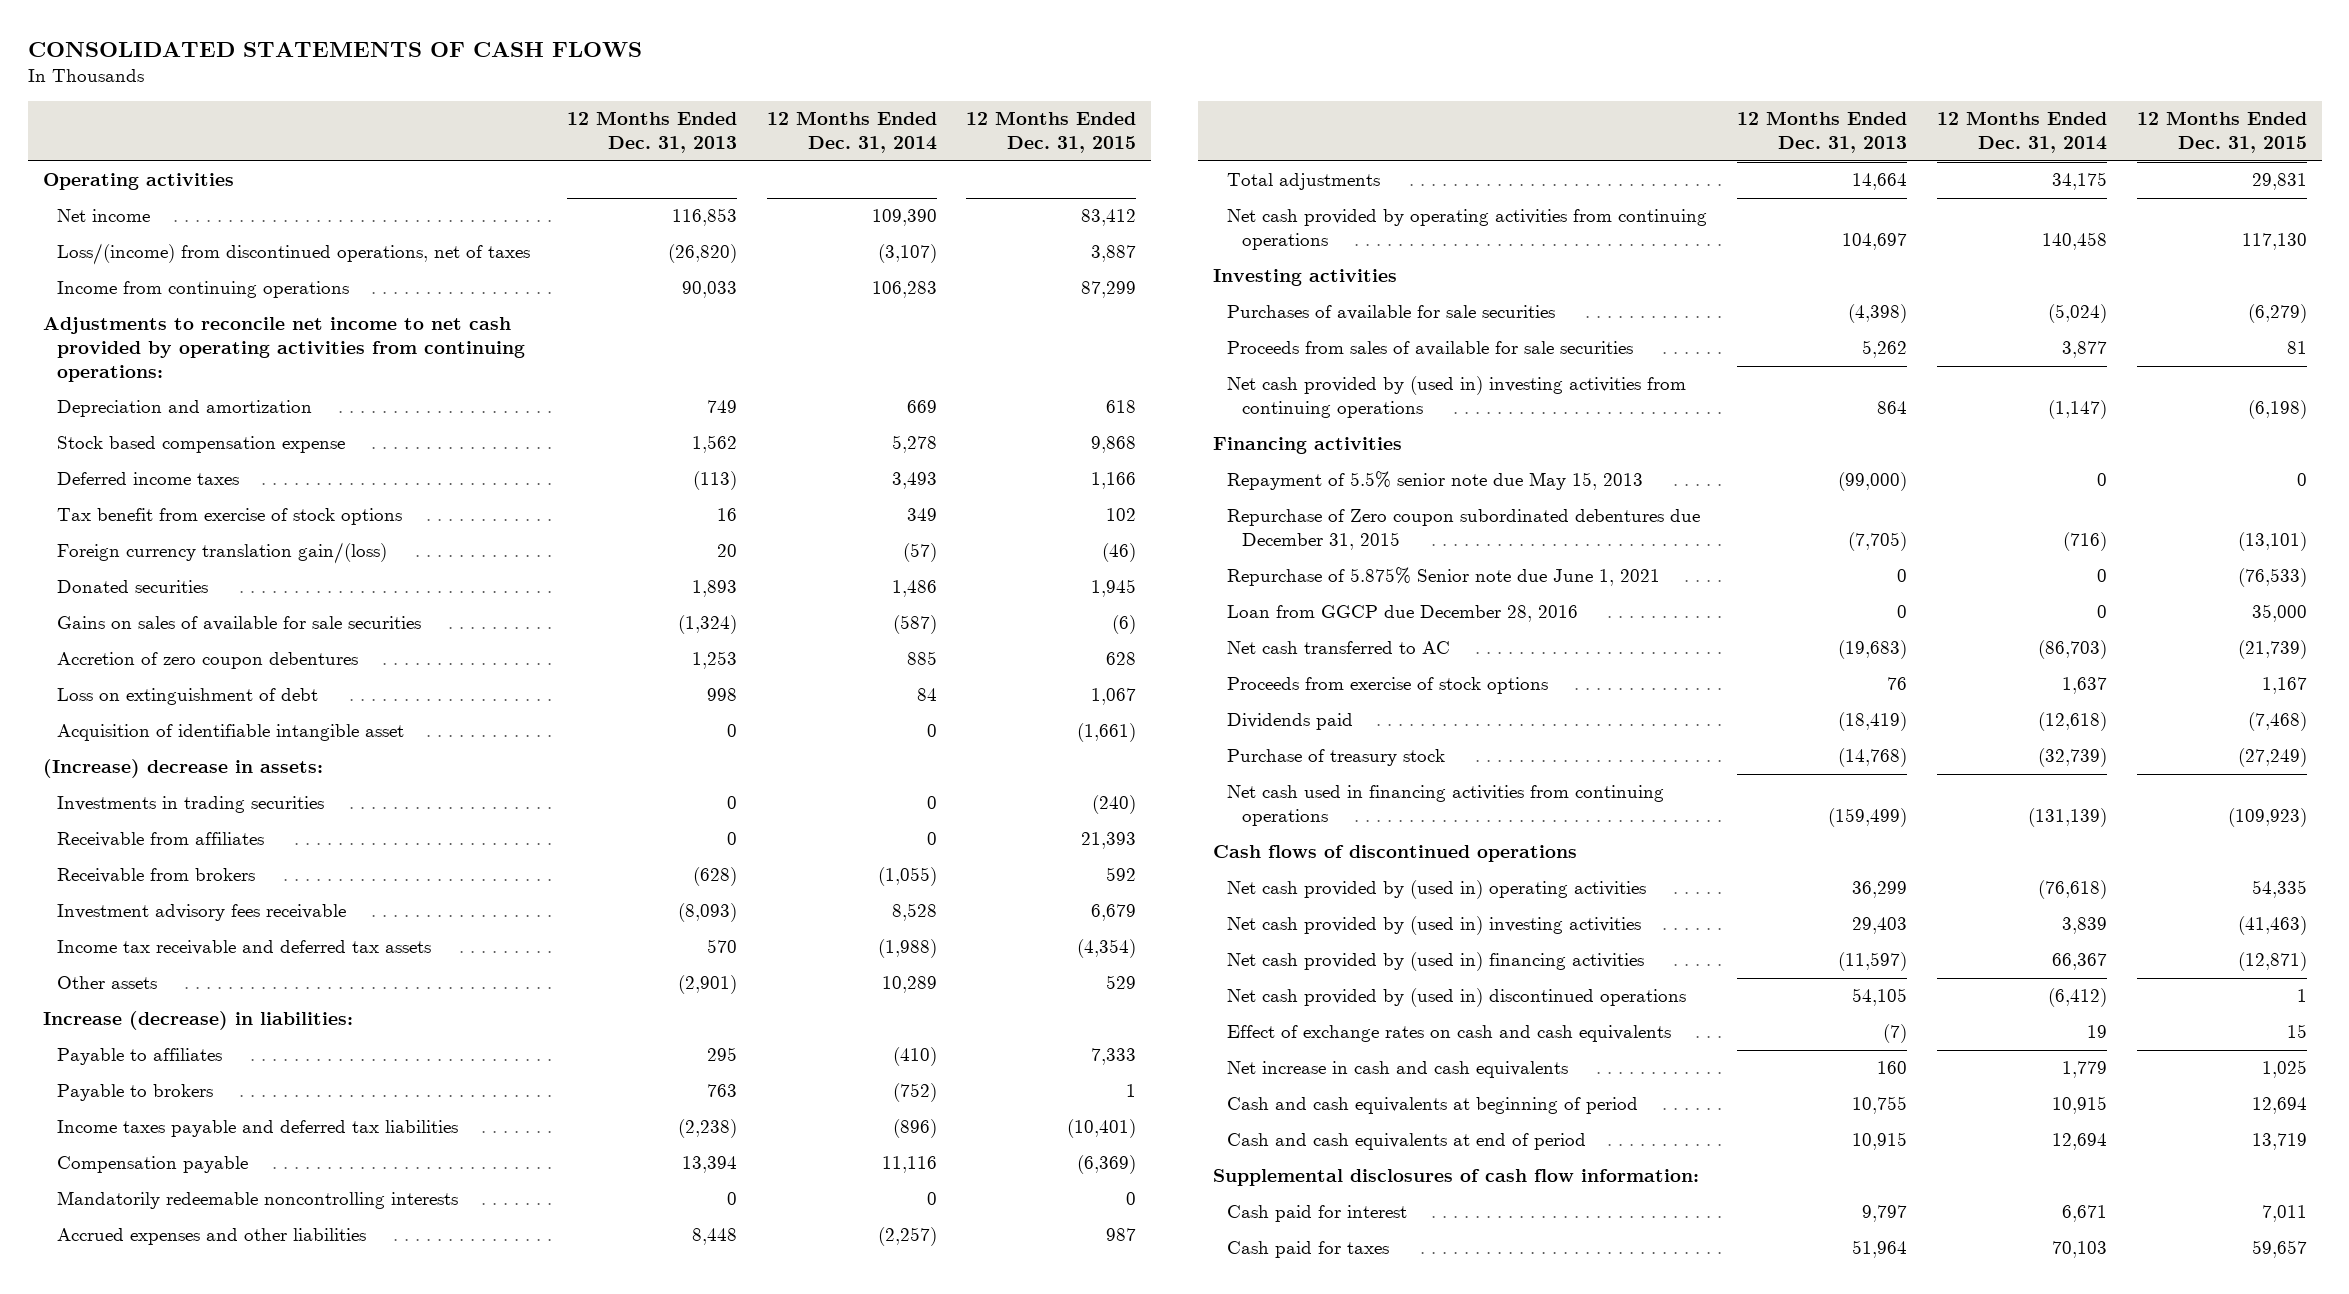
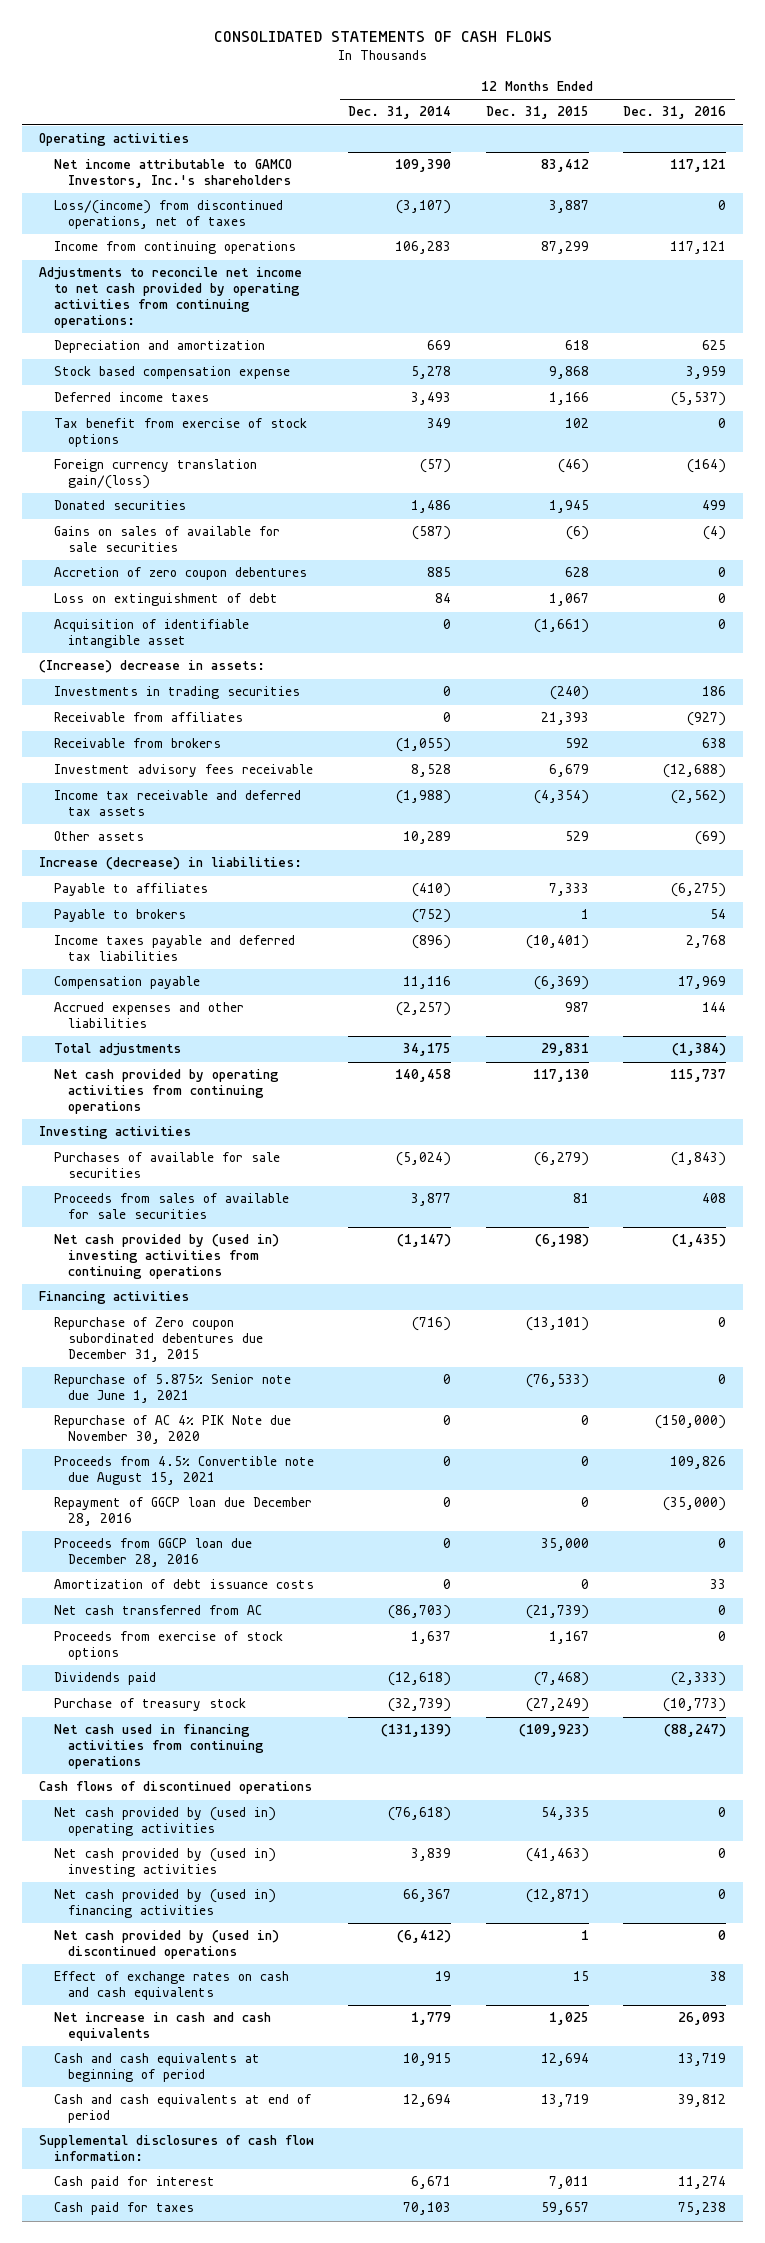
[566,111,737,154] 12 Months Ended Dec. 31, 2013 -> none
none -> [623,106,727,120] Dec. 31, 2016
[56,209,150,223] Net income -> [53,159,292,189] Net income attributable to GAMCO Investors, Inc.'s shareholders
[56,1191,458,1210] Mandatorily redeemable noncontrolling interests -> none
[1227,471,1644,491] Repayment of 5.5% senior note due May 15, 2013 -> none
none -> [53,1415,291,1445] Repurchase of AC 4% PIK Note due November 30, 2020
none -> [53,1456,314,1486] Proceeds from 4.5% Convertible note due August 15, 2021
none -> [53,1497,312,1527] Repayment of GGCP loan due December 28, 2016
[1227,605,1579,623] Loan from GGCP due December 28, 2016 -> [53,1538,252,1568] Proceeds from GGCP loan due December 28, 2016
none -> [53,1579,314,1590] Amortization of debt issuance costs
[1227,641,1451,655] Net cash transferred to AC -> [53,1605,262,1616] Net cash transferred from AC

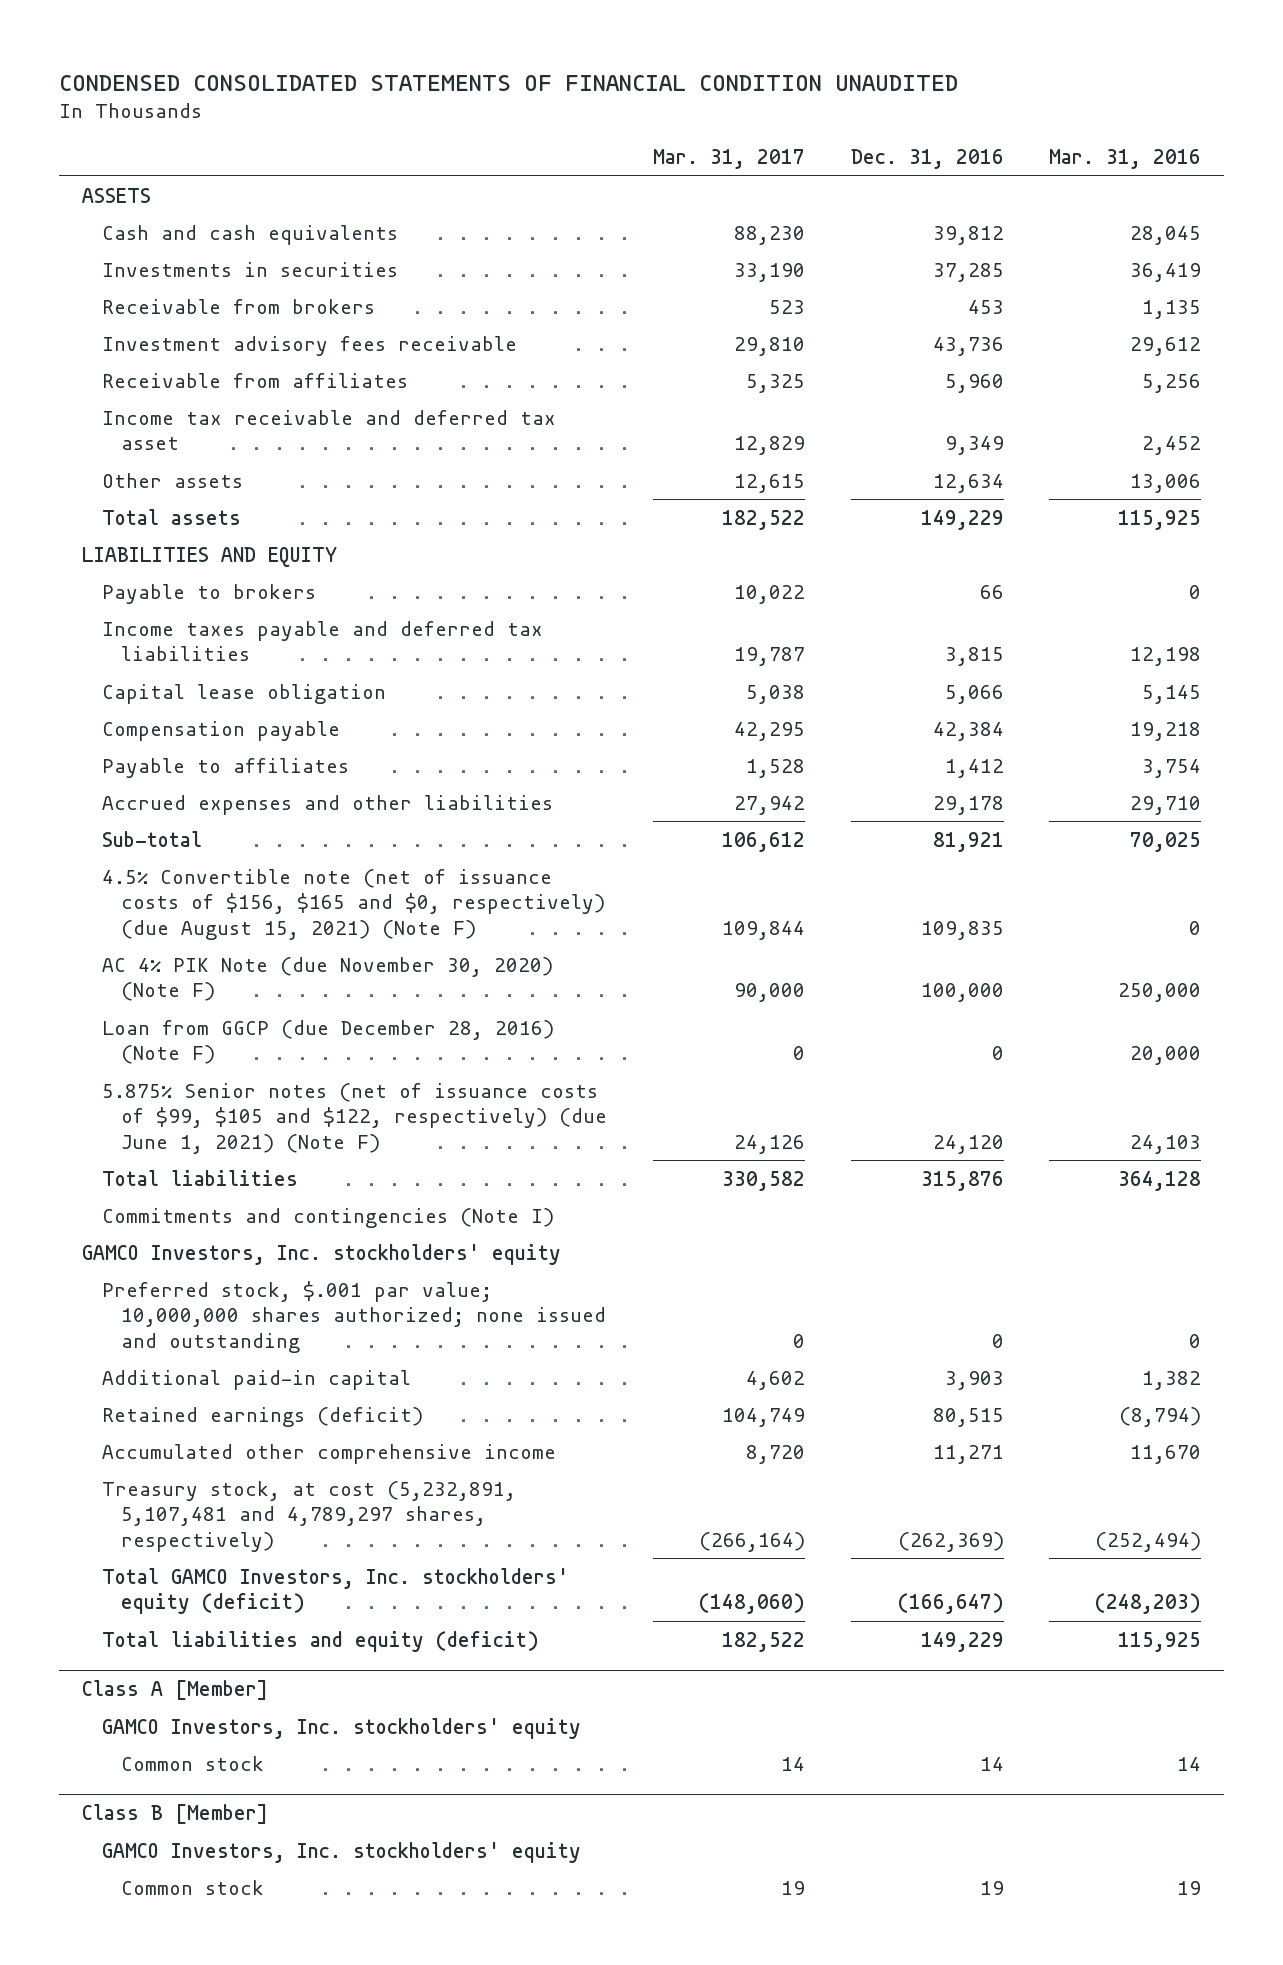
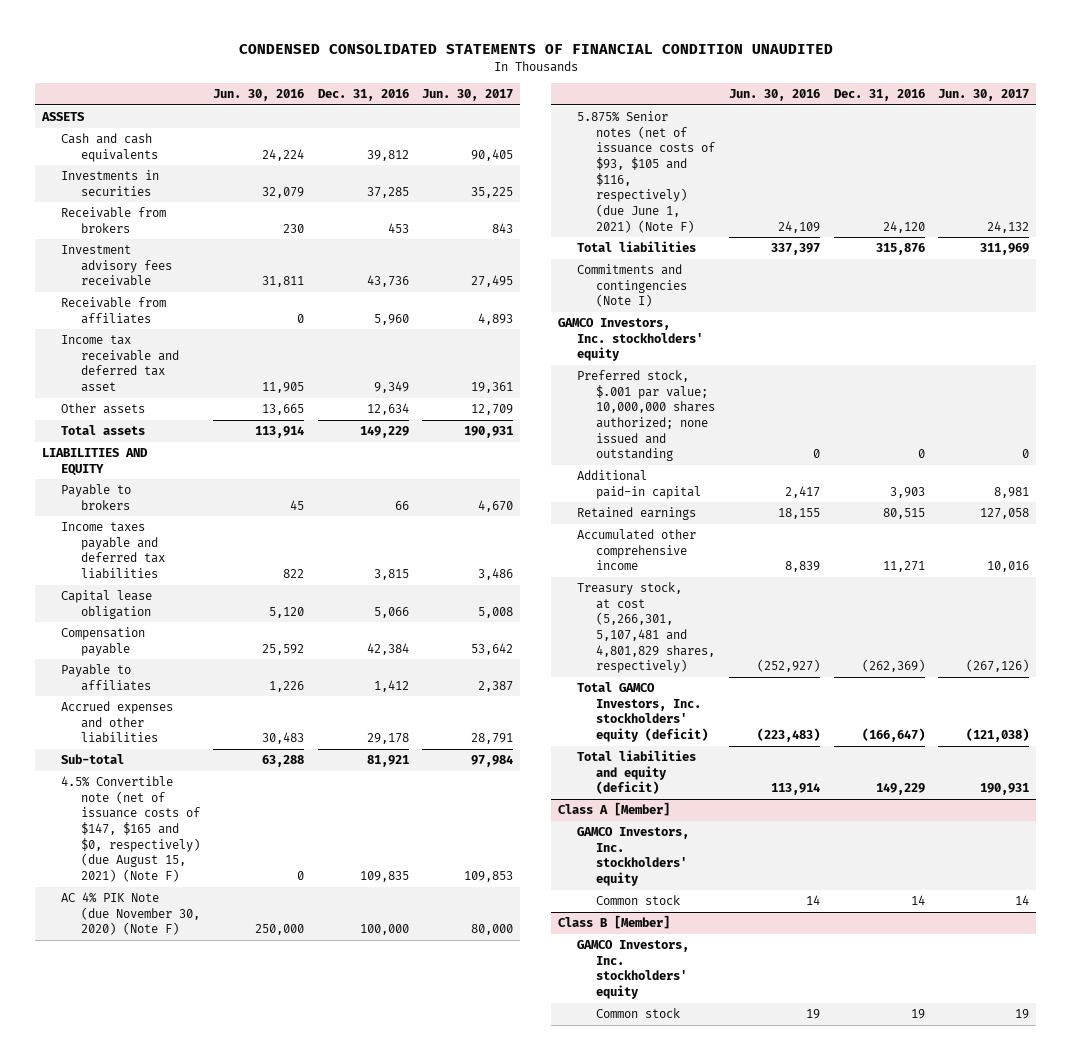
[652,149,805,170] Mar. 31, 2017 -> none
[1049,149,1202,170] Mar. 31, 2016 -> none
none -> [213,89,305,102] Jun. 30, 2016
none -> [422,89,514,102] Jun. 30, 2017
[101,868,606,940] 4.5% Convertible note (net of issuance costs of $156, $165 and $0, respectively) (due August 15, 2021) (Note F) -> [61,776,200,883] 4.5% Convertible note (net of issuance costs of $147, $165 and $0, respectively) (due August 15, 2021) (Note F)
[101,1019,554,1065] Loan from GGCP (due December 28, 2016) (Note F) -> none
[101,1082,608,1154] 5.875% Senior notes (net of issuance costs of $99, $105 and $122, respectively) (due June 1, 2021) (Note F) -> [576,111,716,233] 5.875% Senior notes (net of issuance costs of $93, $105 and $116, respectively) (due June 1, 2021) (Note F)
[101,1406,423,1427] Retained earnings (deficit) -> [576,507,696,521] Retained earnings
[101,1480,516,1552] Treasury stock, at cost (5,232,891, 5,107,481 and 4,789,297 shares, respectively) -> [576,582,716,674] Treasury stock, at cost (5,266,301, 5,107,481 and 4,801,829 shares, respectively)

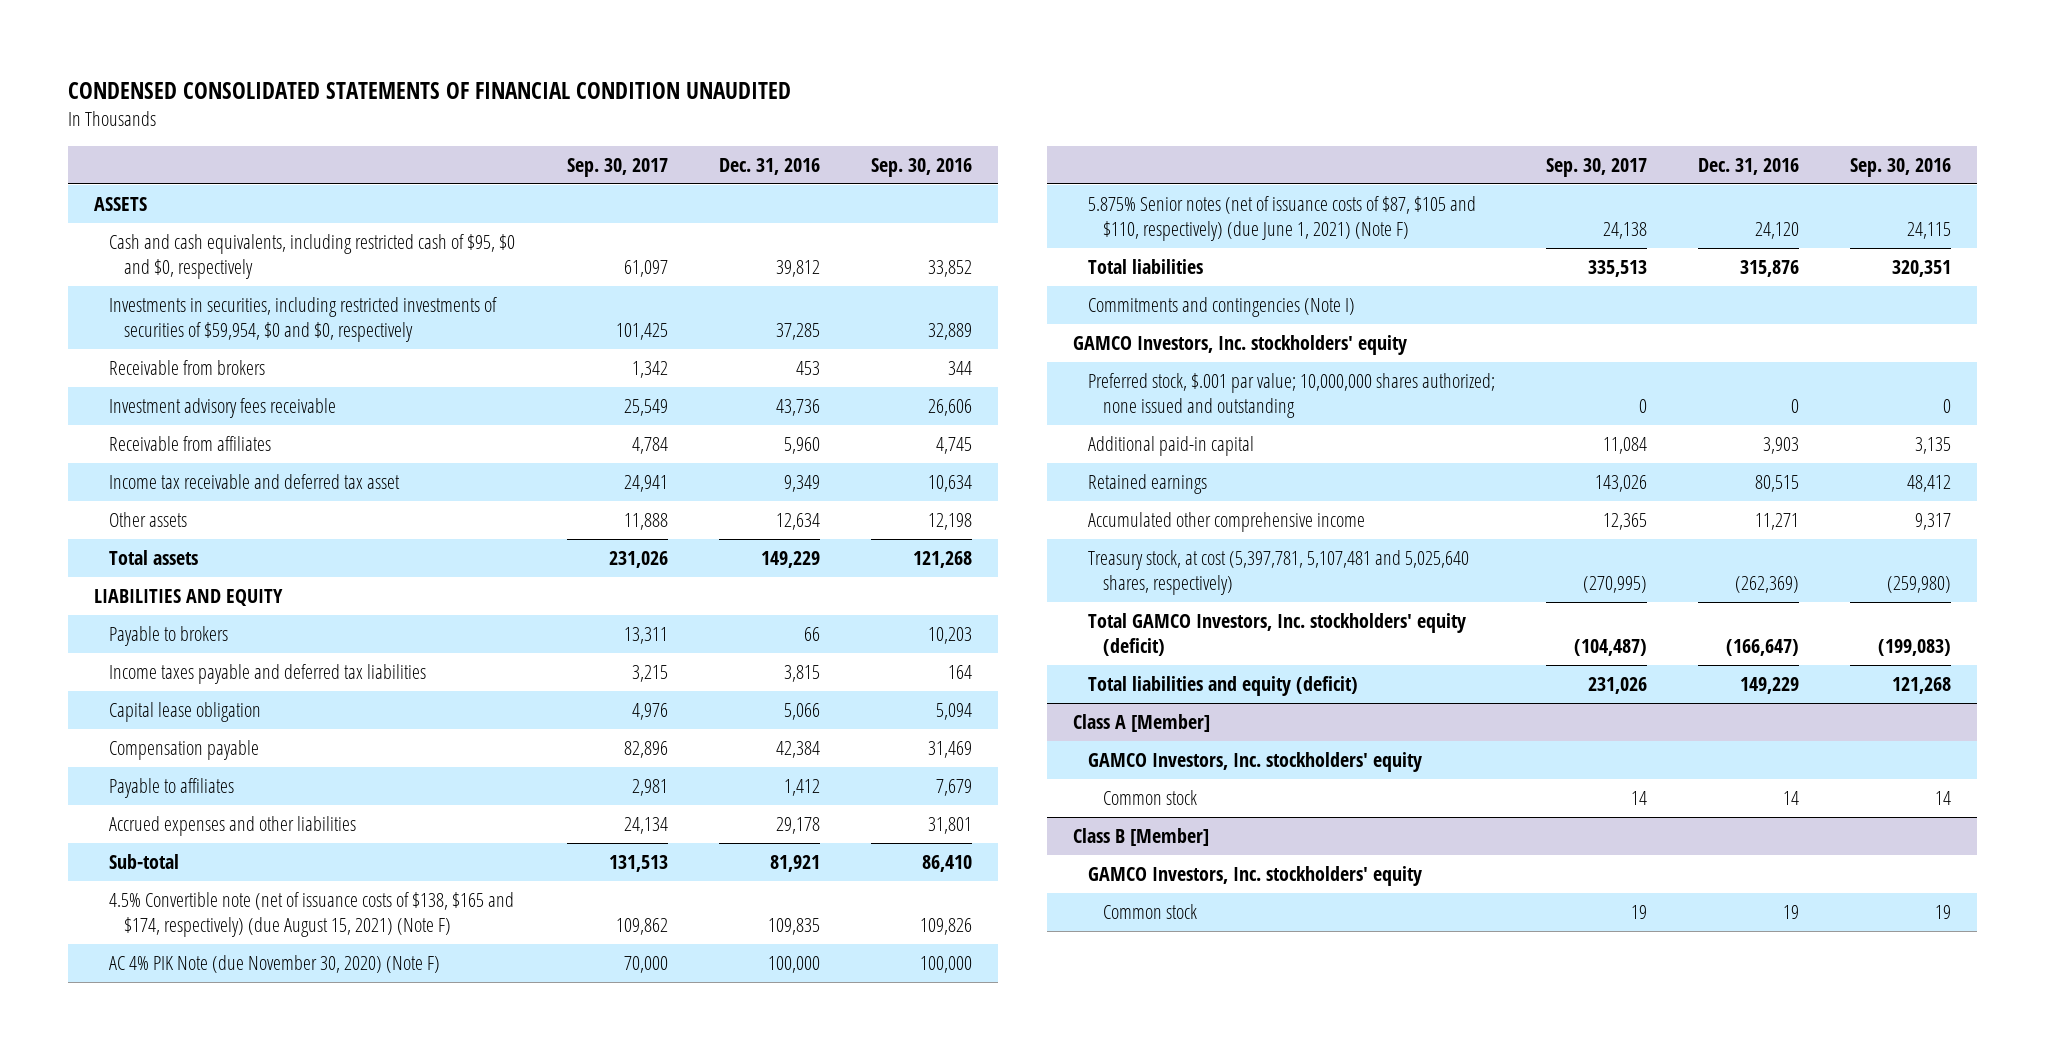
[213,89,305,102] Jun. 30, 2016 -> none
[422,89,514,102] Jun. 30, 2017 -> none
none -> [567,158,669,178] Sep. 30, 2017
none -> [871,158,973,178] Sep. 30, 2016
[61,133,158,162] Cash and cash equivalents -> [109,233,516,279] Cash and cash equivalents, including restricted cash of $95, $0 and $0, respectively
[61,170,160,196] Investments in securities -> [109,296,498,342] Investments in securities, including restricted investments of securities of $59,954, $0 and $0, respectively
[61,776,200,883] 4.5% Convertible note (net of issuance costs of $147, $165 and $0, respectively) (due August 15, 2021) (Note F) -> [109,891,515,937] 4.5% Convertible note (net of issuance costs of $138, $165 and $174, respectively) (due August 15, 2021) (Note F)
[576,111,716,233] 5.875% Senior notes (net of issuance costs of $93, $105 and $116, respectively) (due June 1, 2021) (Note F) -> [1088,195,1477,241] 5.875% Senior notes (net of issuance costs of $87, $105 and $110, respectively) (due June 1, 2021) (Note F)
[576,582,716,674] Treasury stock, at cost (5,266,301, 5,107,481 and 4,801,829 shares, respectively) -> [1088,549,1470,595] Treasury stock, at cost (5,397,781, 5,107,481 and 5,025,640 shares, respectively)

